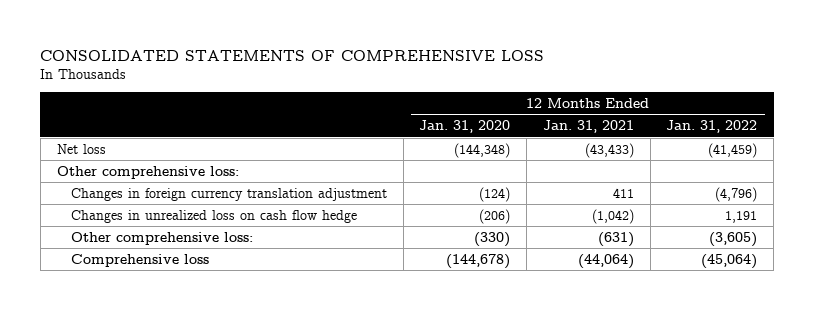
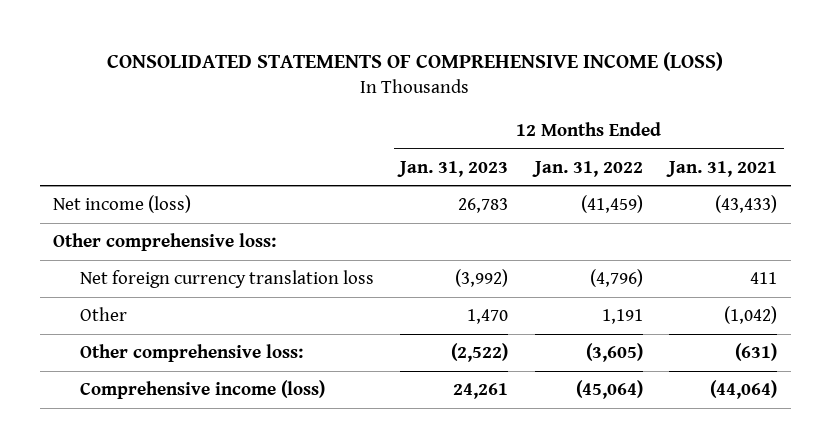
[40,49,545,61] CONSOLIDATED STATEMENTS OF COMPREHENSIVE LOSS -> [107,52,724,72] CONSOLIDATED STATEMENTS OF COMPREHENSIVE INCOME (LOSS)
[419,120,511,134] Jan. 31, 2020 -> none
none -> [397,160,509,177] Jan. 31, 2023
[56,143,106,154] Net loss -> [53,195,192,214] Net income (loss)
[70,187,387,201] Changes in foreign currency translation adjustment -> [79,270,374,289] Net foreign currency translation loss
[70,209,357,223] Changes in unrealized loss on cash flow hedge -> [79,307,127,322] Other
[70,253,209,267] Comprehensive loss -> [79,380,325,400] Comprehensive income (loss)

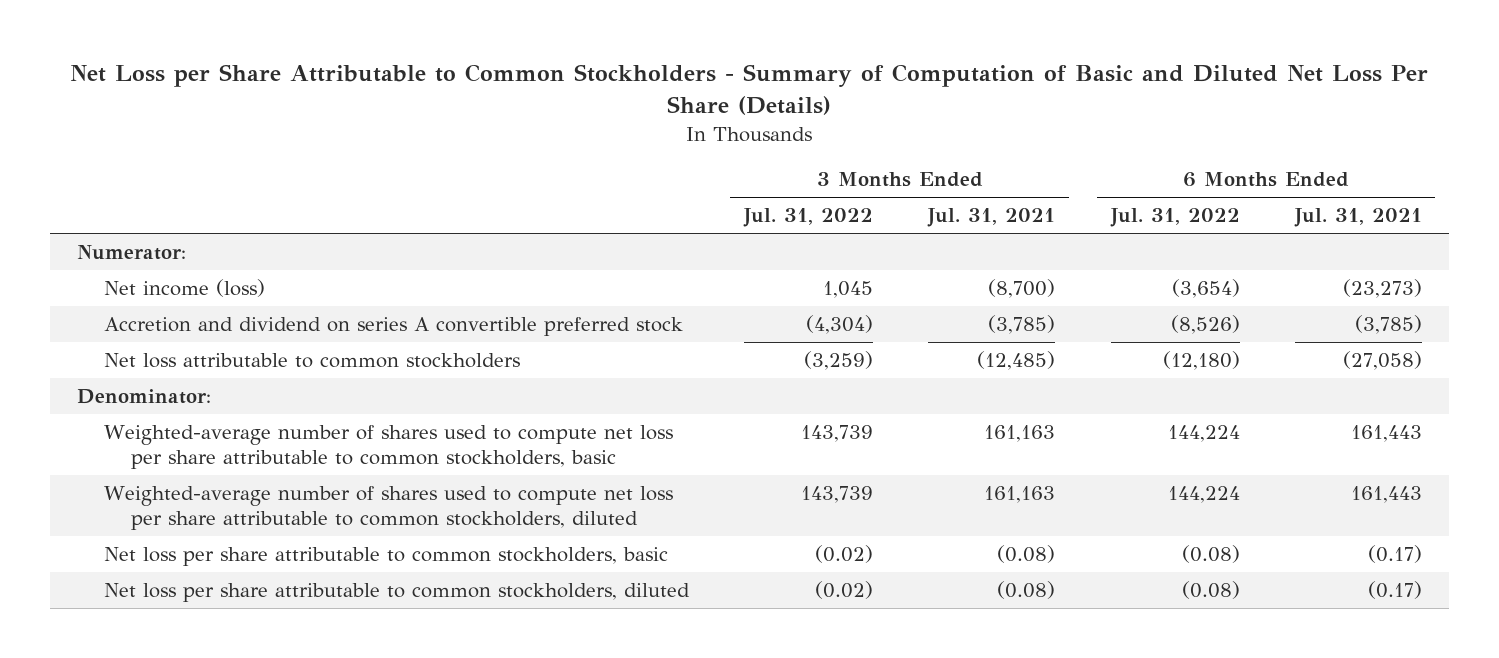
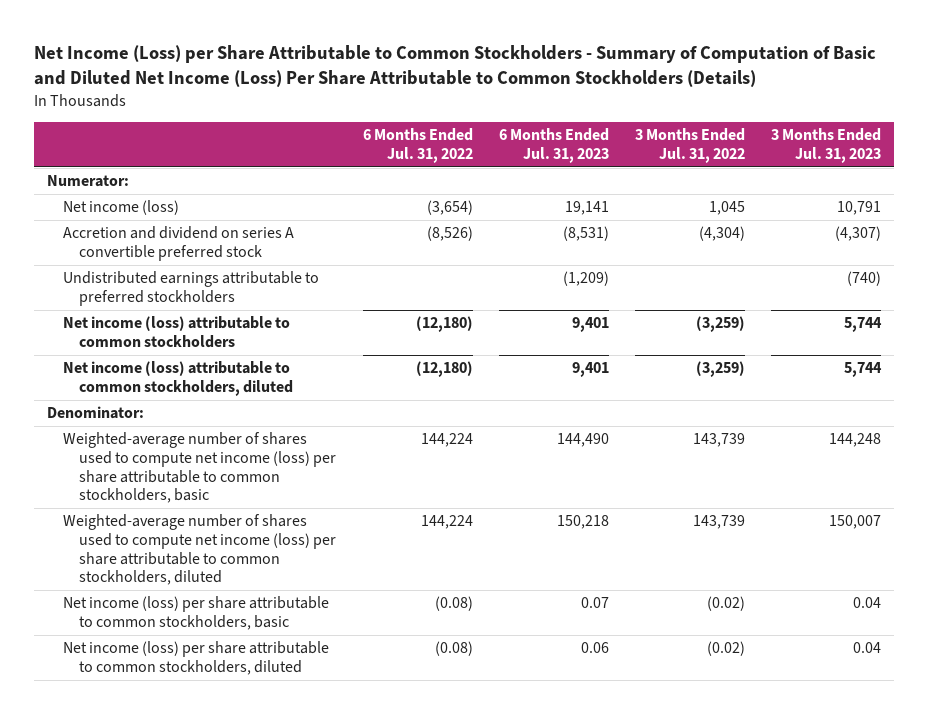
[70,64,1429,116] Net Loss per Share Attributable to Common Stockholders - Summary of Computation of Basic and Diluted Net Loss Per Share (Details) -> [33,44,876,87] Net Income (Loss) per Share Attributable to Common Stockholders - Summary of Computation of Basic and Diluted Net Income (Loss) Per Share Attributable to Common Stockholders (Details)
[927,208,1056,228] Jul. 31, 2021 -> none
[1293,208,1422,228] Jul. 31, 2021 -> none
none -> [498,128,609,163] 6 Months Ended Jul. 31, 2023
none -> [771,128,882,163] 3 Months Ended Jul. 31, 2023
none -> [63,271,320,306] Undistributed earnings attributable to preferred stockholders
[103,353,520,369] Net loss attributable to common stockholders -> [63,316,291,348] Net income (loss) attributable to common stockholders
none -> [63,361,294,396] Net income (loss) attributable to common stockholders, diluted
[103,425,673,469] Weighted-average number of shares used to compute net loss per share attributable to common stockholders, basic -> [63,432,337,504] Weighted-average number of shares used to compute net income (loss) per share attributable to common stockholders, basic
[103,486,673,530] Weighted-average number of shares used to compute net loss per share attributable to common stockholders, diluted -> [63,514,337,586] Weighted-average number of shares used to compute net income (loss) per share attributable to common stockholders, diluted
[103,547,668,567] Net loss per share attributable to common stockholders, basic -> [63,596,330,630] Net income (loss) per share attributable to common stockholders, basic
[103,583,690,603] Net loss per share attributable to common stockholders, diluted -> [63,641,330,675] Net income (loss) per share attributable to common stockholders, diluted

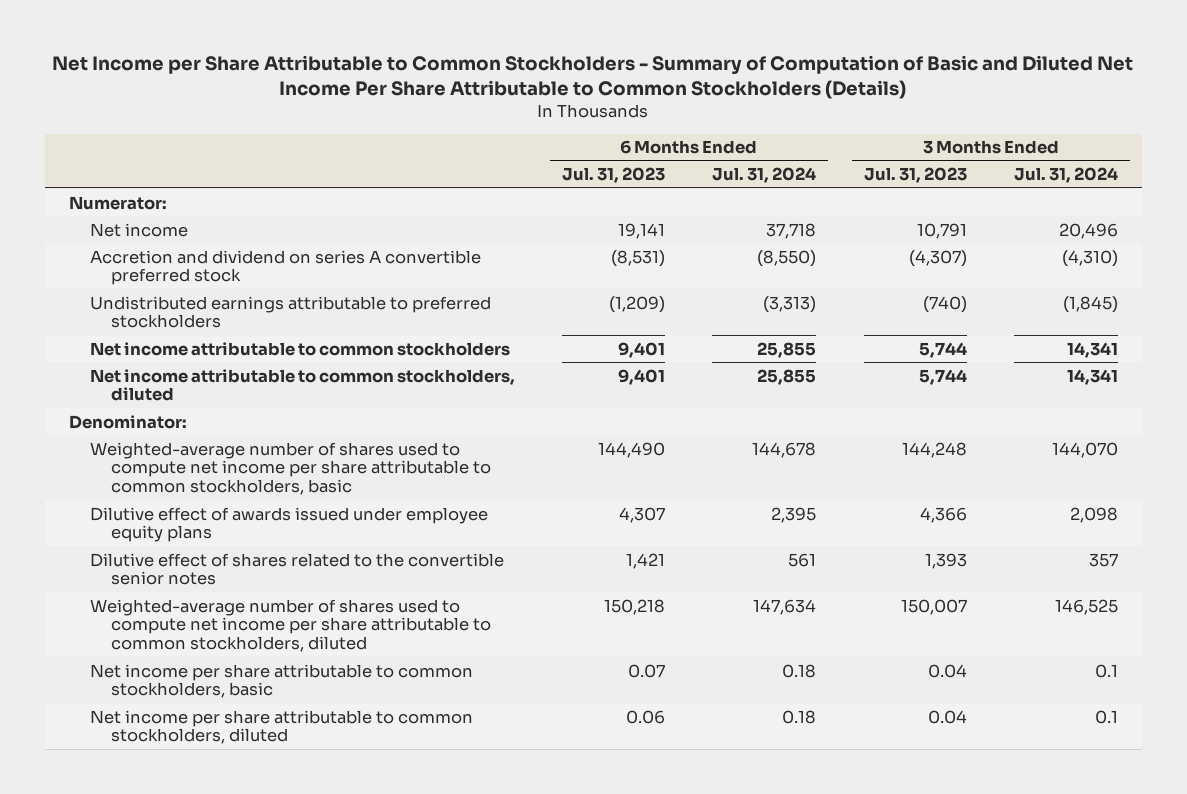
[33,44,876,87] Net Income (Loss) per Share Attributable to Common Stockholders - Summary of Computation of Basic and Diluted Net Income (Loss) Per Share Attributable to Common Stockholders (Details) -> [52,55,1134,100] Net Income per Share Attributable to Common Stockholders - Summary of Computation of Basic and Diluted Net Income Per Share Attributable to Common Stockholders (Details)
[362,128,473,163] 6 Months Ended Jul. 31, 2022 -> none
[634,128,745,163] 3 Months Ended Jul. 31, 2022 -> none
none -> [712,167,817,184] Jul. 31, 2024
none -> [1014,167,1119,184] Jul. 31, 2024
[63,200,180,216] Net income (loss) -> [89,222,188,237] Net income
[63,316,291,348] Net income (loss) attributable to common stockholders -> [89,341,510,356] Net income attributable to common stockholders
[63,361,294,396] Net income (loss) attributable to common stockholders, diluted -> [89,368,515,402] Net income attributable to common stockholders, diluted
[63,432,337,504] Weighted-average number of shares used to compute net income (loss) per share attributable to common stockholders, basic -> [89,441,491,496] Weighted-average number of shares used to compute net income per share attributable to common stockholders, basic
none -> [89,506,488,543] Dilutive effect of awards issued under employee equity plans
none -> [89,552,504,586] Dilutive effect of shares related to the convertible senior notes
[63,514,337,586] Weighted-average number of shares used to compute net income (loss) per share attributable to common stockholders, diluted -> [89,598,491,653] Weighted-average number of shares used to compute net income per share attributable to common stockholders, diluted
[63,596,330,630] Net income (loss) per share attributable to common stockholders, basic -> [89,663,473,699] Net income per share attributable to common stockholders, basic
[63,641,330,675] Net income (loss) per share attributable to common stockholders, diluted -> [89,709,473,745] Net income per share attributable to common stockholders, diluted

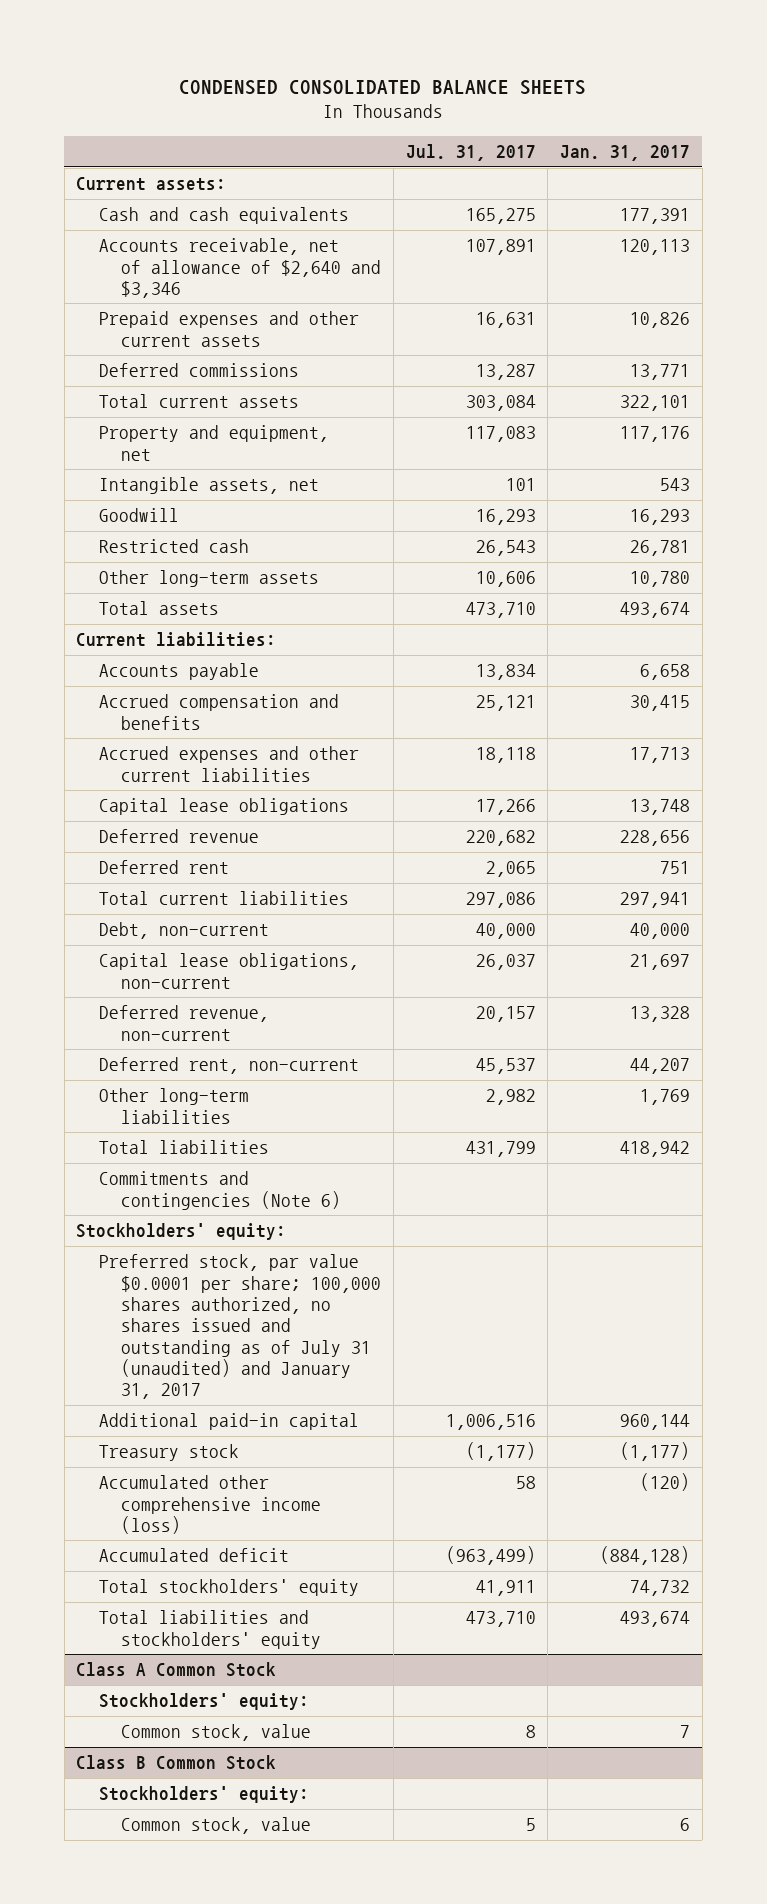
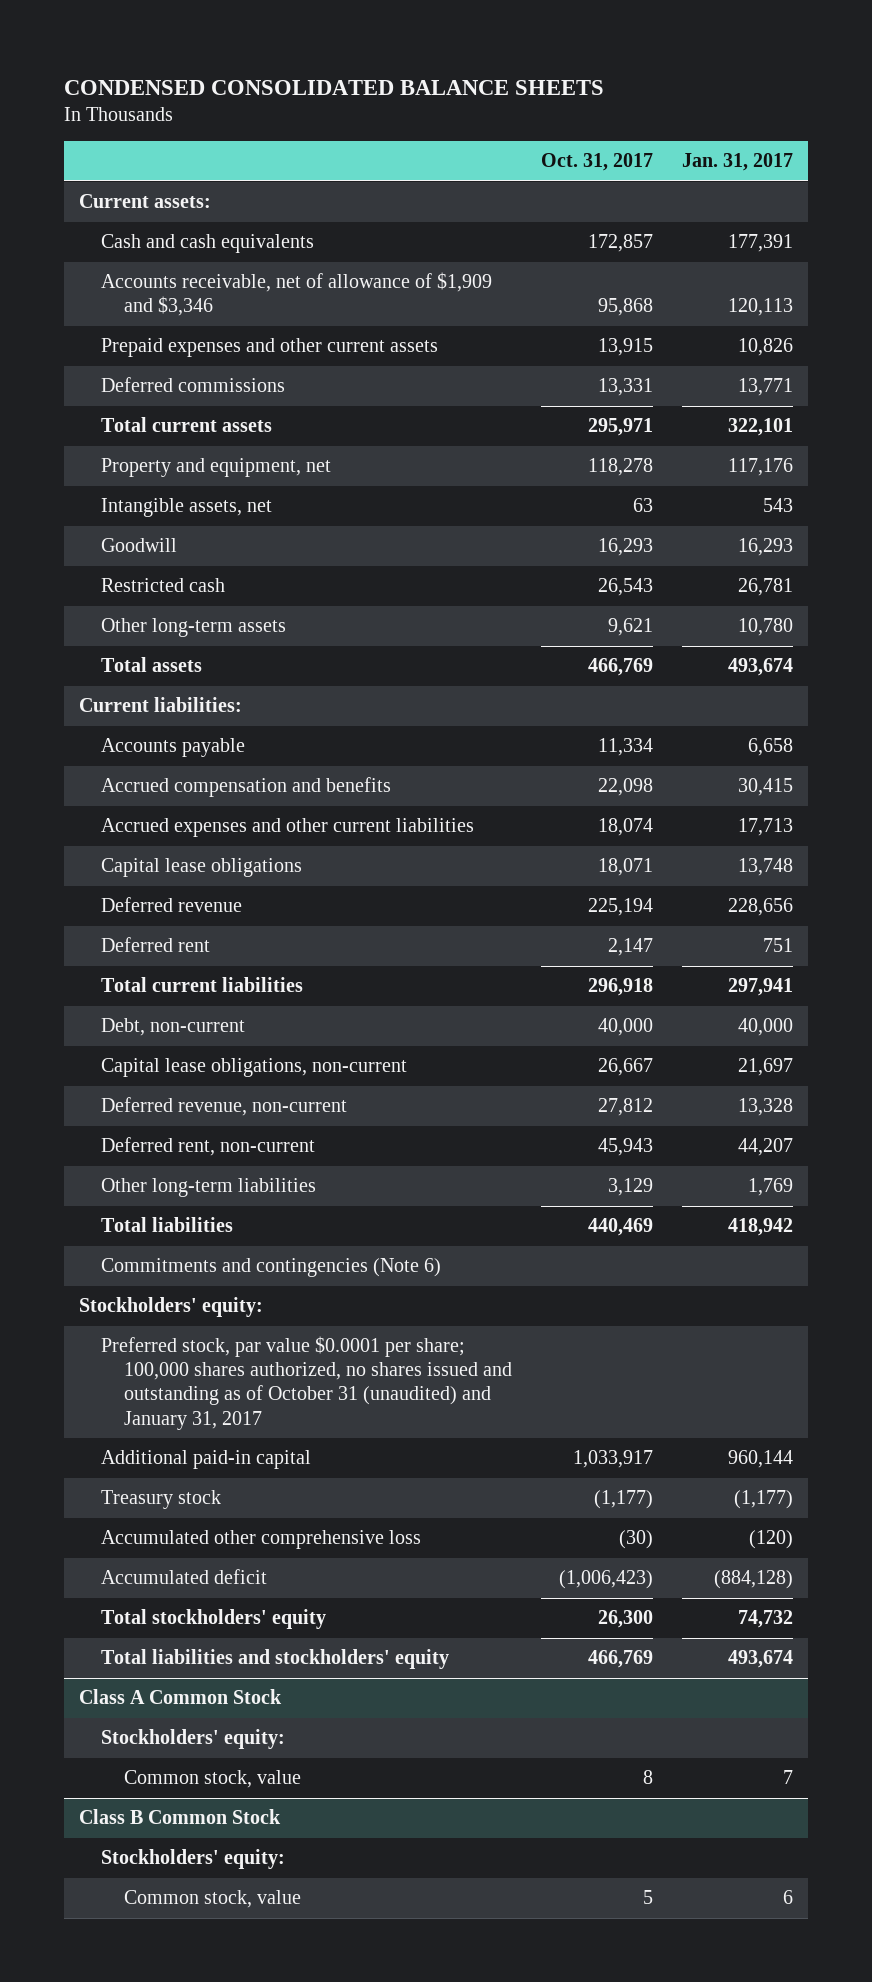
[405,144,536,162] Jul. 31, 2017 -> none
none -> [541,153,654,172] Oct. 31, 2017
[98,238,382,298] Accounts receivable, net of allowance of $2,640 and $3,346 -> [101,272,493,317] Accounts receivable, net of allowance of $1,909 and $3,346
[98,1254,382,1400] Preferred stock, par value $0.0001 per share; 100,000 shares authorized, no shares issued and outstanding as of July 31 (unaudited) and January 31, 2017 -> [101,1336,512,1430] Preferred stock, par value $0.0001 per share; 100,000 shares authorized, no shares issued and outstanding as of October 31 (unaudited) and January 31, 2017
[98,1475,322,1534] Accumulated other comprehensive income (loss) -> [101,1530,422,1550] Accumulated other comprehensive loss

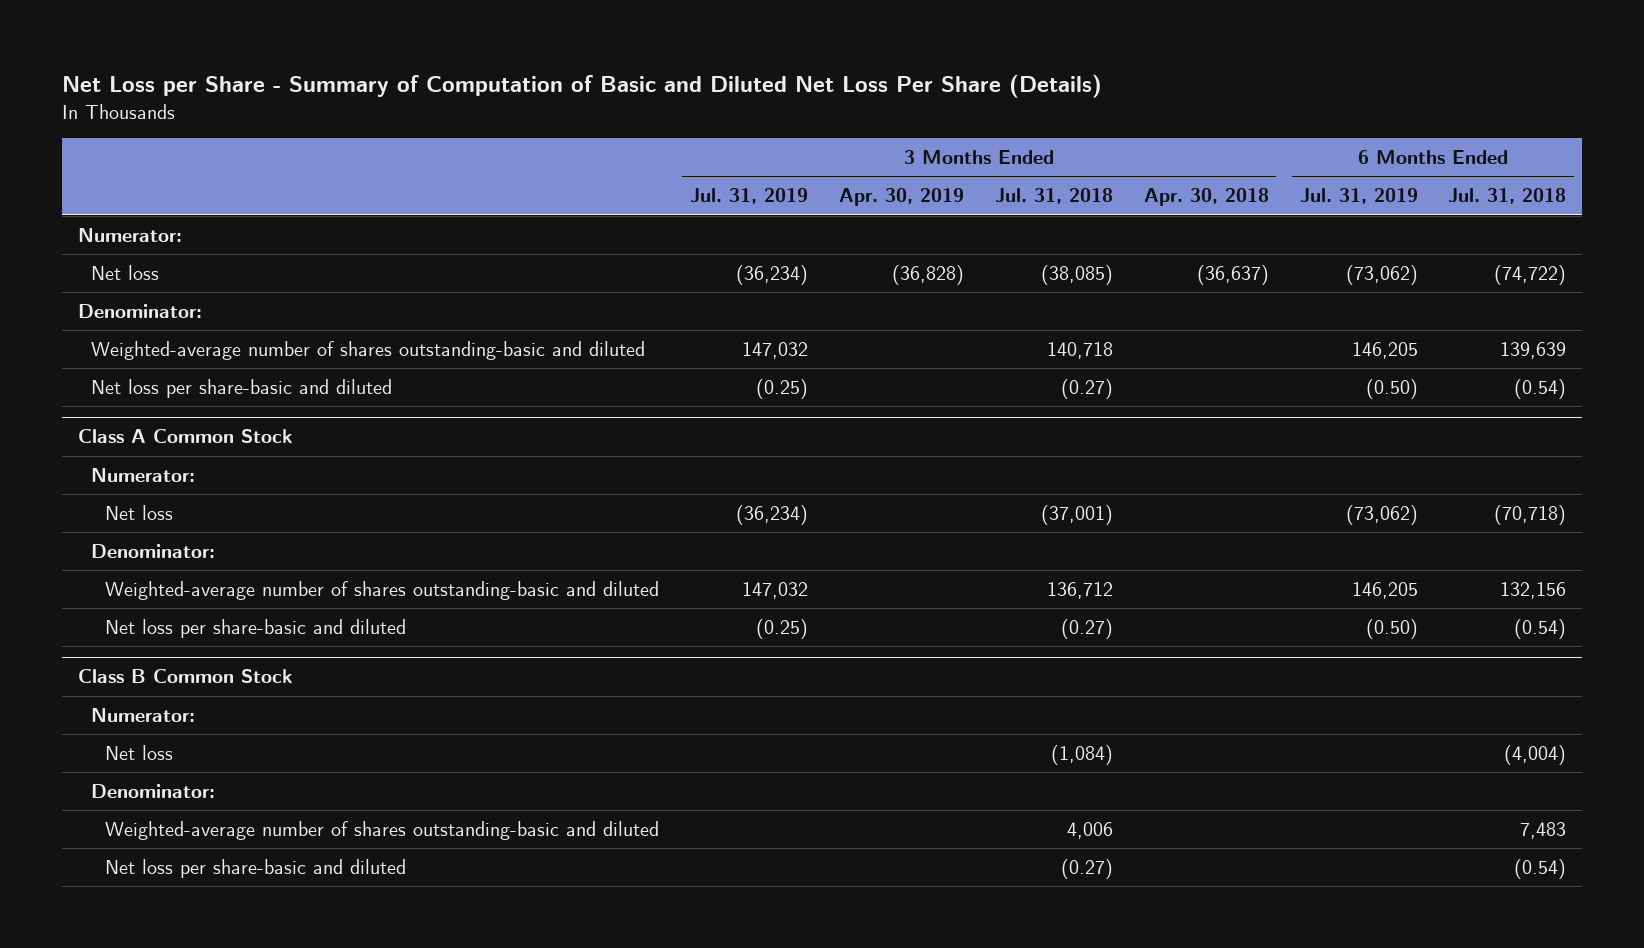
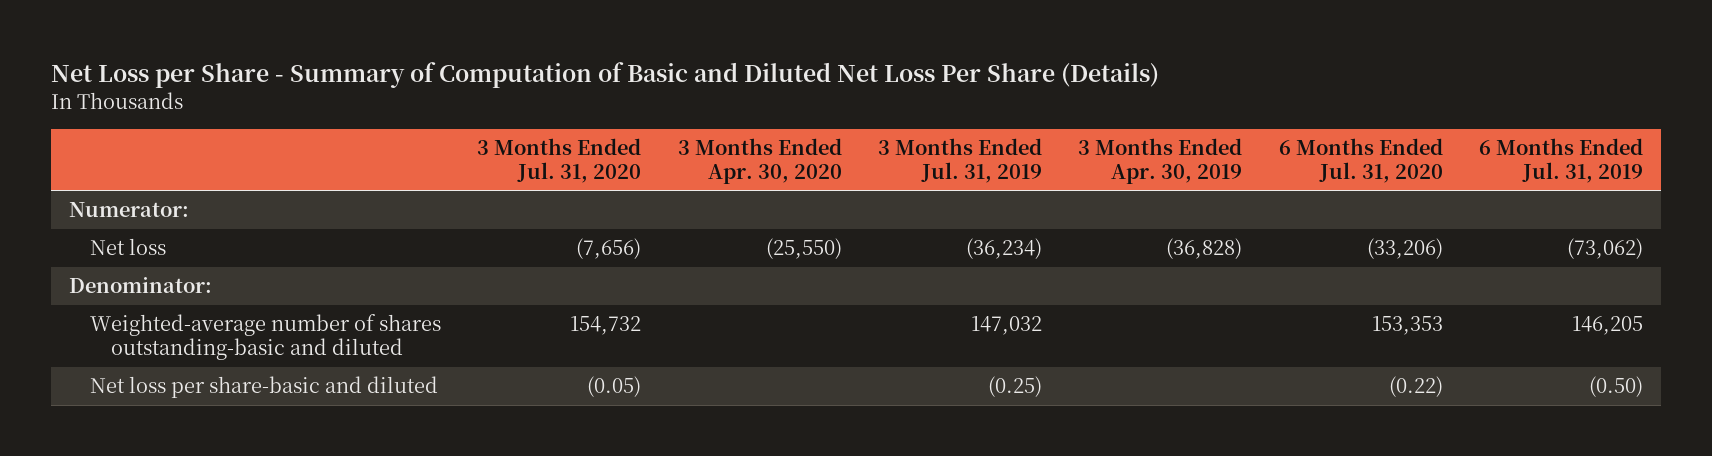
[994,188,1113,205] Jul. 31, 2018 -> none
[1143,188,1269,207] Apr. 30, 2018 -> none
[1448,188,1567,205] Jul. 31, 2018 -> none
none -> [477,137,642,183] 3 Months Ended Jul. 31, 2020
none -> [677,137,842,184] 3 Months Ended Apr. 30, 2020
none -> [1278,137,1443,183] 6 Months Ended Jul. 31, 2020
[77,429,293,444] Class A Common Stock -> none
[91,467,196,482] Numerator: -> none
[105,504,174,520] Net loss -> none
[91,543,216,558] Denominator: -> none
[105,580,660,600] Weighted-average number of shares outstanding-basic and diluted -> none
[105,618,407,638] Net loss per share-basic and diluted -> none
[77,669,293,684] Class B Common Stock -> none
[91,707,196,722] Numerator: -> none
[105,744,174,760] Net loss -> none
[91,783,216,798] Denominator: -> none
[105,820,660,840] Weighted-average number of shares outstanding-basic and diluted -> none
[105,858,407,878] Net loss per share-basic and diluted -> none

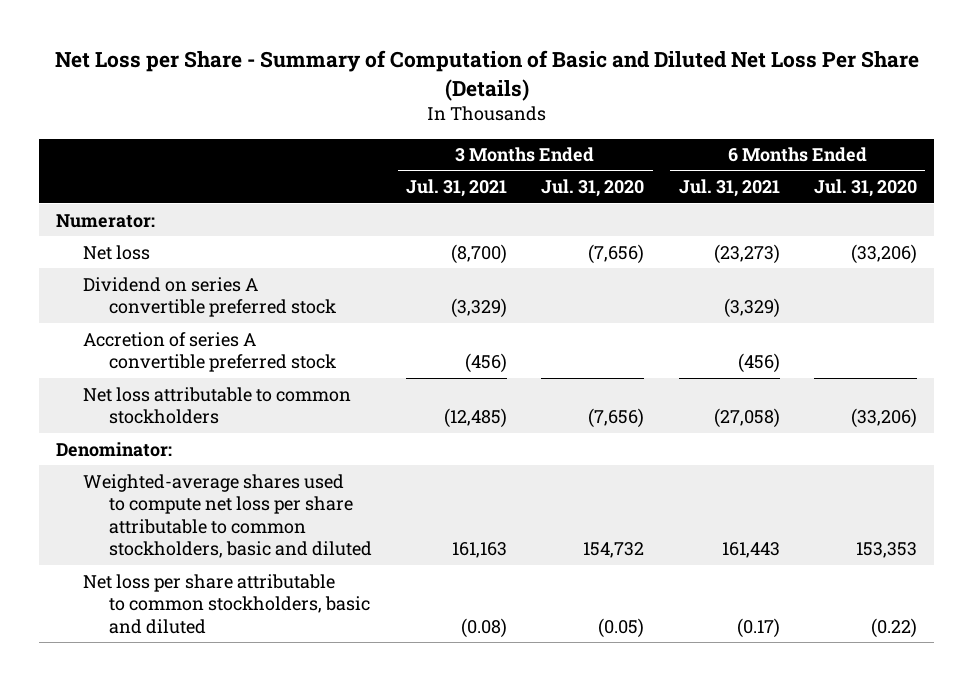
[677,137,842,184] 3 Months Ended Apr. 30, 2020 -> none
[878,137,1043,183] 3 Months Ended Jul. 31, 2019 -> none
[1078,137,1243,184] 3 Months Ended Apr. 30, 2019 -> none
[1479,137,1644,183] 6 Months Ended Jul. 31, 2019 -> none
none -> [406,179,508,198] Jul. 31, 2021
none -> [678,179,780,198] Jul. 31, 2021
none -> [82,276,337,318] Dividend on series A convertible preferred stock
none -> [82,331,337,373] Accretion of series A convertible preferred stock
none -> [82,386,351,425] Net loss attributable to common stockholders
[90,314,442,361] Weighted-average number of shares outstanding-basic and diluted -> [82,473,373,559] Weighted-average shares used to compute net loss per share attributable to common stockholders, basic and diluted
[90,376,439,399] Net loss per share-basic and diluted -> [82,573,371,634] Net loss per share attributable to common stockholders, basic and diluted

